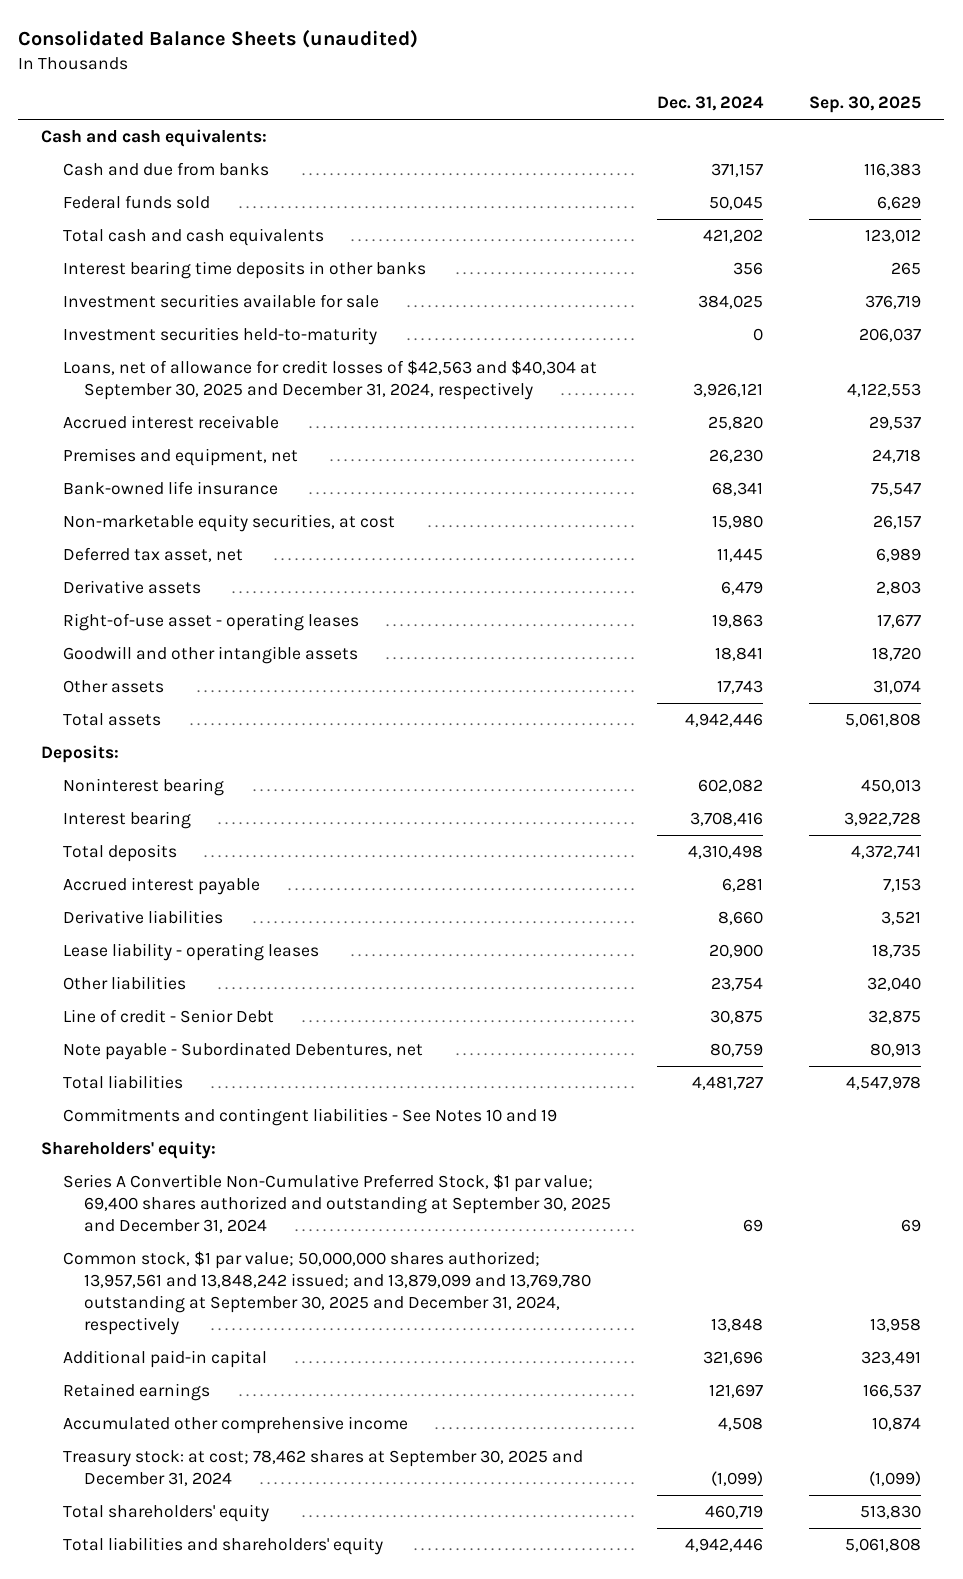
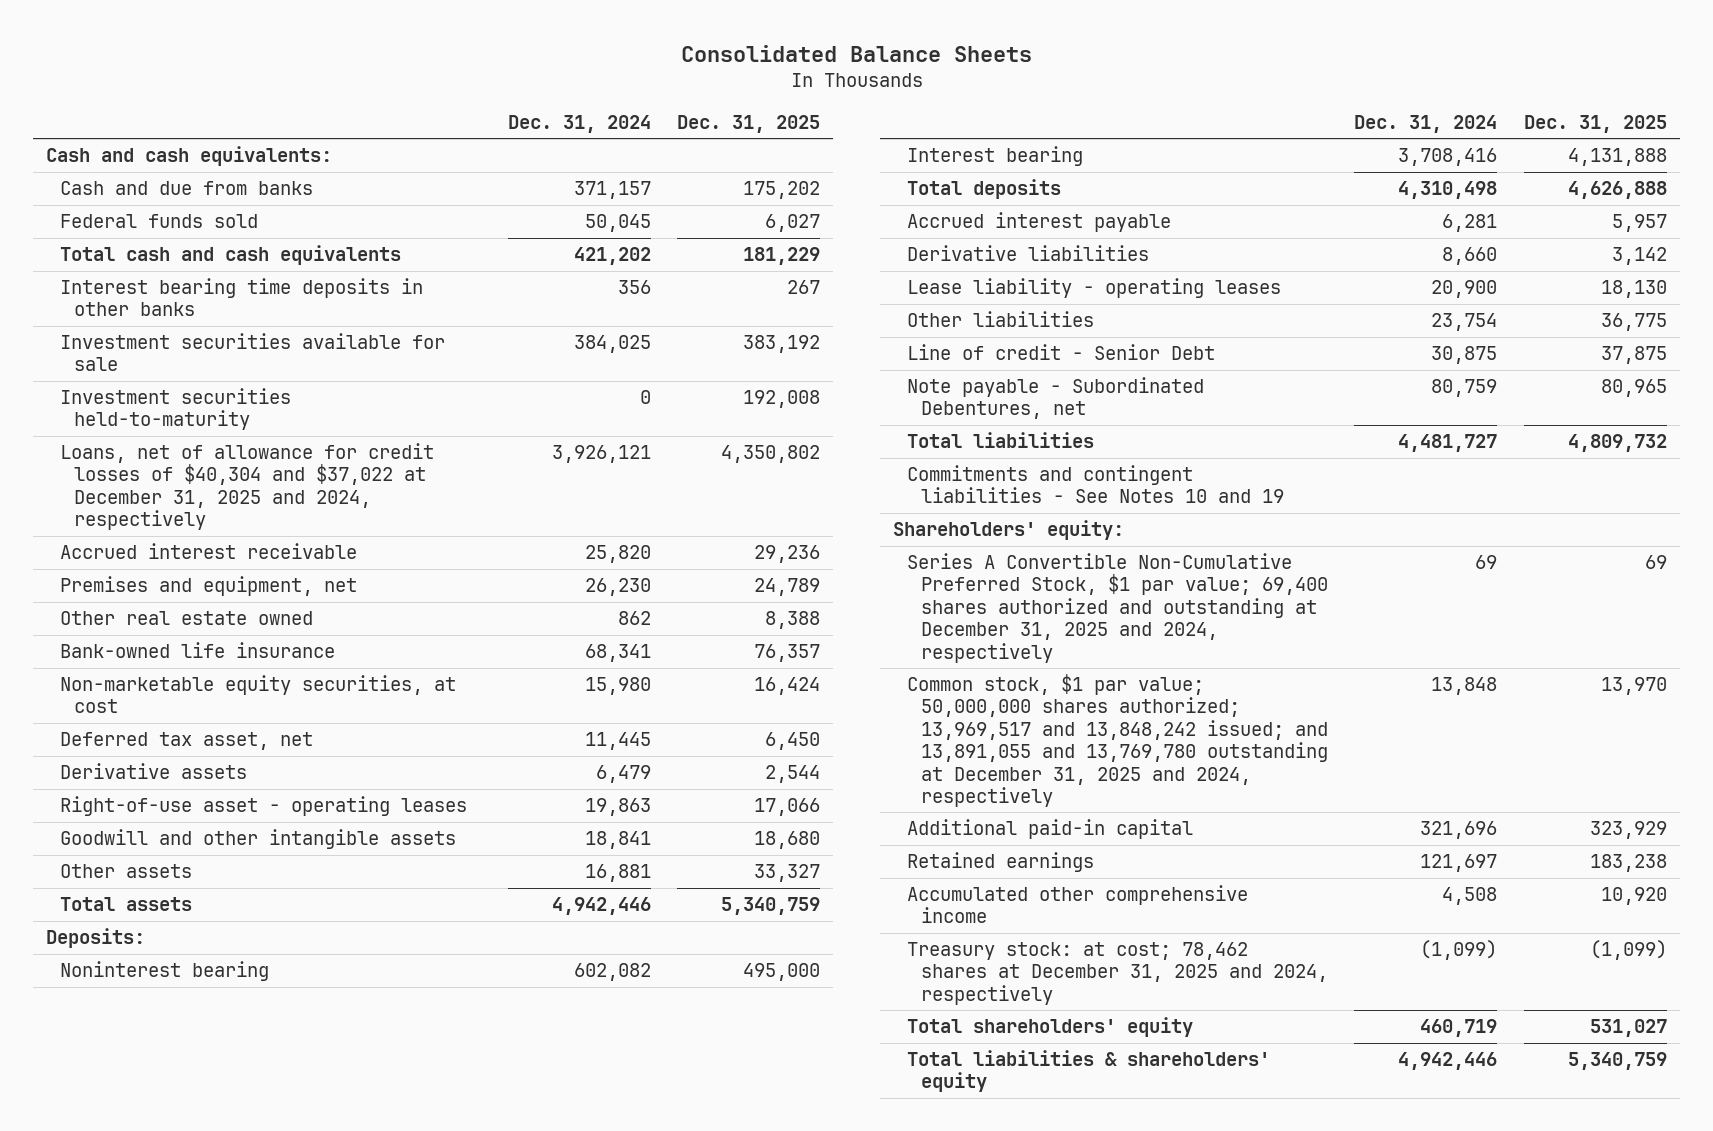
[18,29,419,49] Consolidated Balance Sheets (unaudited) -> [680,45,1032,63] Consolidated Balance Sheets
[809,95,922,113] Sep. 30, 2025 -> none
none -> [677,114,821,133] Dec. 31, 2025
[62,360,597,401] Loans, net of allowance for credit losses of $42,563 and $40,304 at September 30, 2025 and December 31, 2024, respectively -> [60,443,435,531] Loans, net of allowance for credit losses of $40,304 and $37,022 at December 31, 2025 and 2024, respectively
none -> [60,611,314,626] Other real estate owned
[716,680,763,695] 17,743 -> [584,864,651,883] 16,881
[62,1174,611,1234] Series A Convertible Non-Cumulative Preferred Stock, $1 par value; 69,400 shares authorized and outstanding at September 30, 2025 and December 31, 2024 -> [907,553,1328,663] Series A Convertible Non-Cumulative Preferred Stock, $1 par value; 69,400 shares authorized and outstanding at December 31, 2025 and 2024, respectively
[62,1251,591,1336] Common stock, $1 par value; 50,000,000 shares authorized; 13,957,561 and 13,848,242 issued; and 13,879,099 and 13,769,780 outstanding at September 30, 2025 and December 31, 2024, respectively -> [907,674,1328,808] Common stock, $1 par value; 50,000,000 shares authorized; 13,969,517 and 13,848,242 issued; and 13,891,055 and 13,769,780 outstanding at December 31, 2025 and 2024, respectively
[62,1450,583,1487] Treasury stock: at cost; 78,462 shares at September 30, 2025 and December 31, 2024 -> [907,942,1328,1005] Treasury stock: at cost; 78,462 shares at December 31, 2025 and 2024, respectively
[62,1537,383,1556] Total liabilities and shareholders' equity -> [907,1050,1271,1093] Total liabilities & shareholders' equity

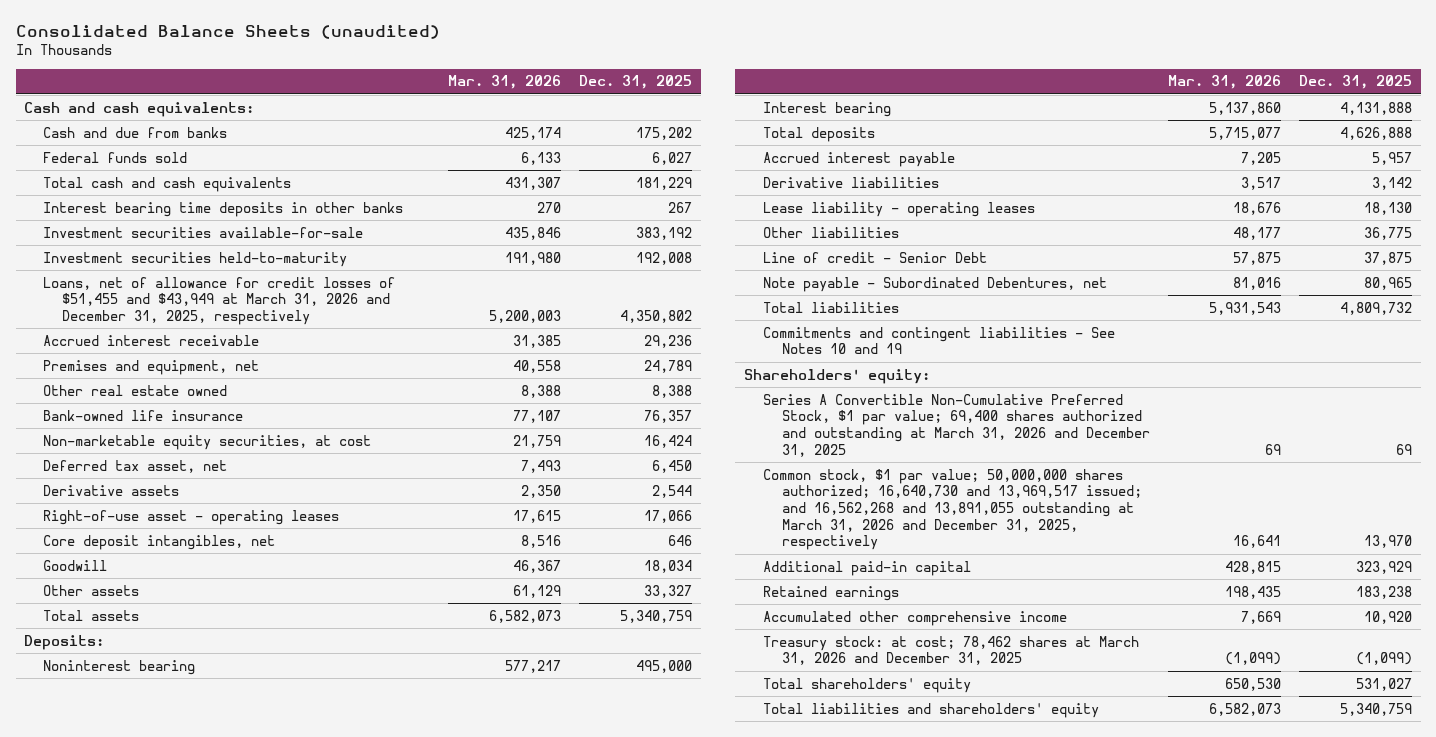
[680,45,1032,63] Consolidated Balance Sheets -> [15,24,440,39] Consolidated Balance Sheets (unaudited)
[507,114,651,133] Dec. 31, 2024 -> none
none -> [448,75,562,90] Mar. 31, 2026
[60,333,446,372] Investment securities available for sale -> [43,226,364,238] Investment securities available-for-sale
[60,443,435,531] Loans, net of allowance for credit losses of $40,304 and $37,022 at December 31, 2025 and 2024, respectively -> [43,276,396,326] Loans, net of allowance for credit losses of $51,455 and $43,949 at March 31, 2026 and December 31, 2025, respectively
[60,829,457,850] Goodwill and other intangible assets -> none
none -> [43,534,276,550] Core deposit intangibles, net
none -> [43,559,108,571] Goodwill
[907,553,1328,663] Series A Convertible Non-Cumulative Preferred Stock, $1 par value; 69,400 shares authorized and outstanding at December 31, 2025 and 2024, respectively -> [763,393,1150,457] Series A Convertible Non-Cumulative Preferred Stock, $1 par value; 69,400 shares authorized and outstanding at March 31, 2026 and December 31, 2025
[907,674,1328,808] Common stock, $1 par value; 50,000,000 shares authorized; 13,969,517 and 13,848,242 issued; and 13,891,055 and 13,769,780 outstanding at December 31, 2025 and 2024, respectively -> [763,468,1142,551] Common stock, $1 par value; 50,000,000 shares authorized; 16,640,730 and 13,969,517 issued; and 16,562,268 and 13,891,055 outstanding at March 31, 2026 and December 31, 2025, respectively
[907,942,1328,1005] Treasury stock: at cost; 78,462 shares at December 31, 2025 and 2024, respectively -> [763,635,1140,666] Treasury stock: at cost; 78,462 shares at March 31, 2026 and December 31, 2025
[907,1050,1271,1093] Total liabilities & shareholders' equity -> [763,702,1100,718] Total liabilities and shareholders' equity

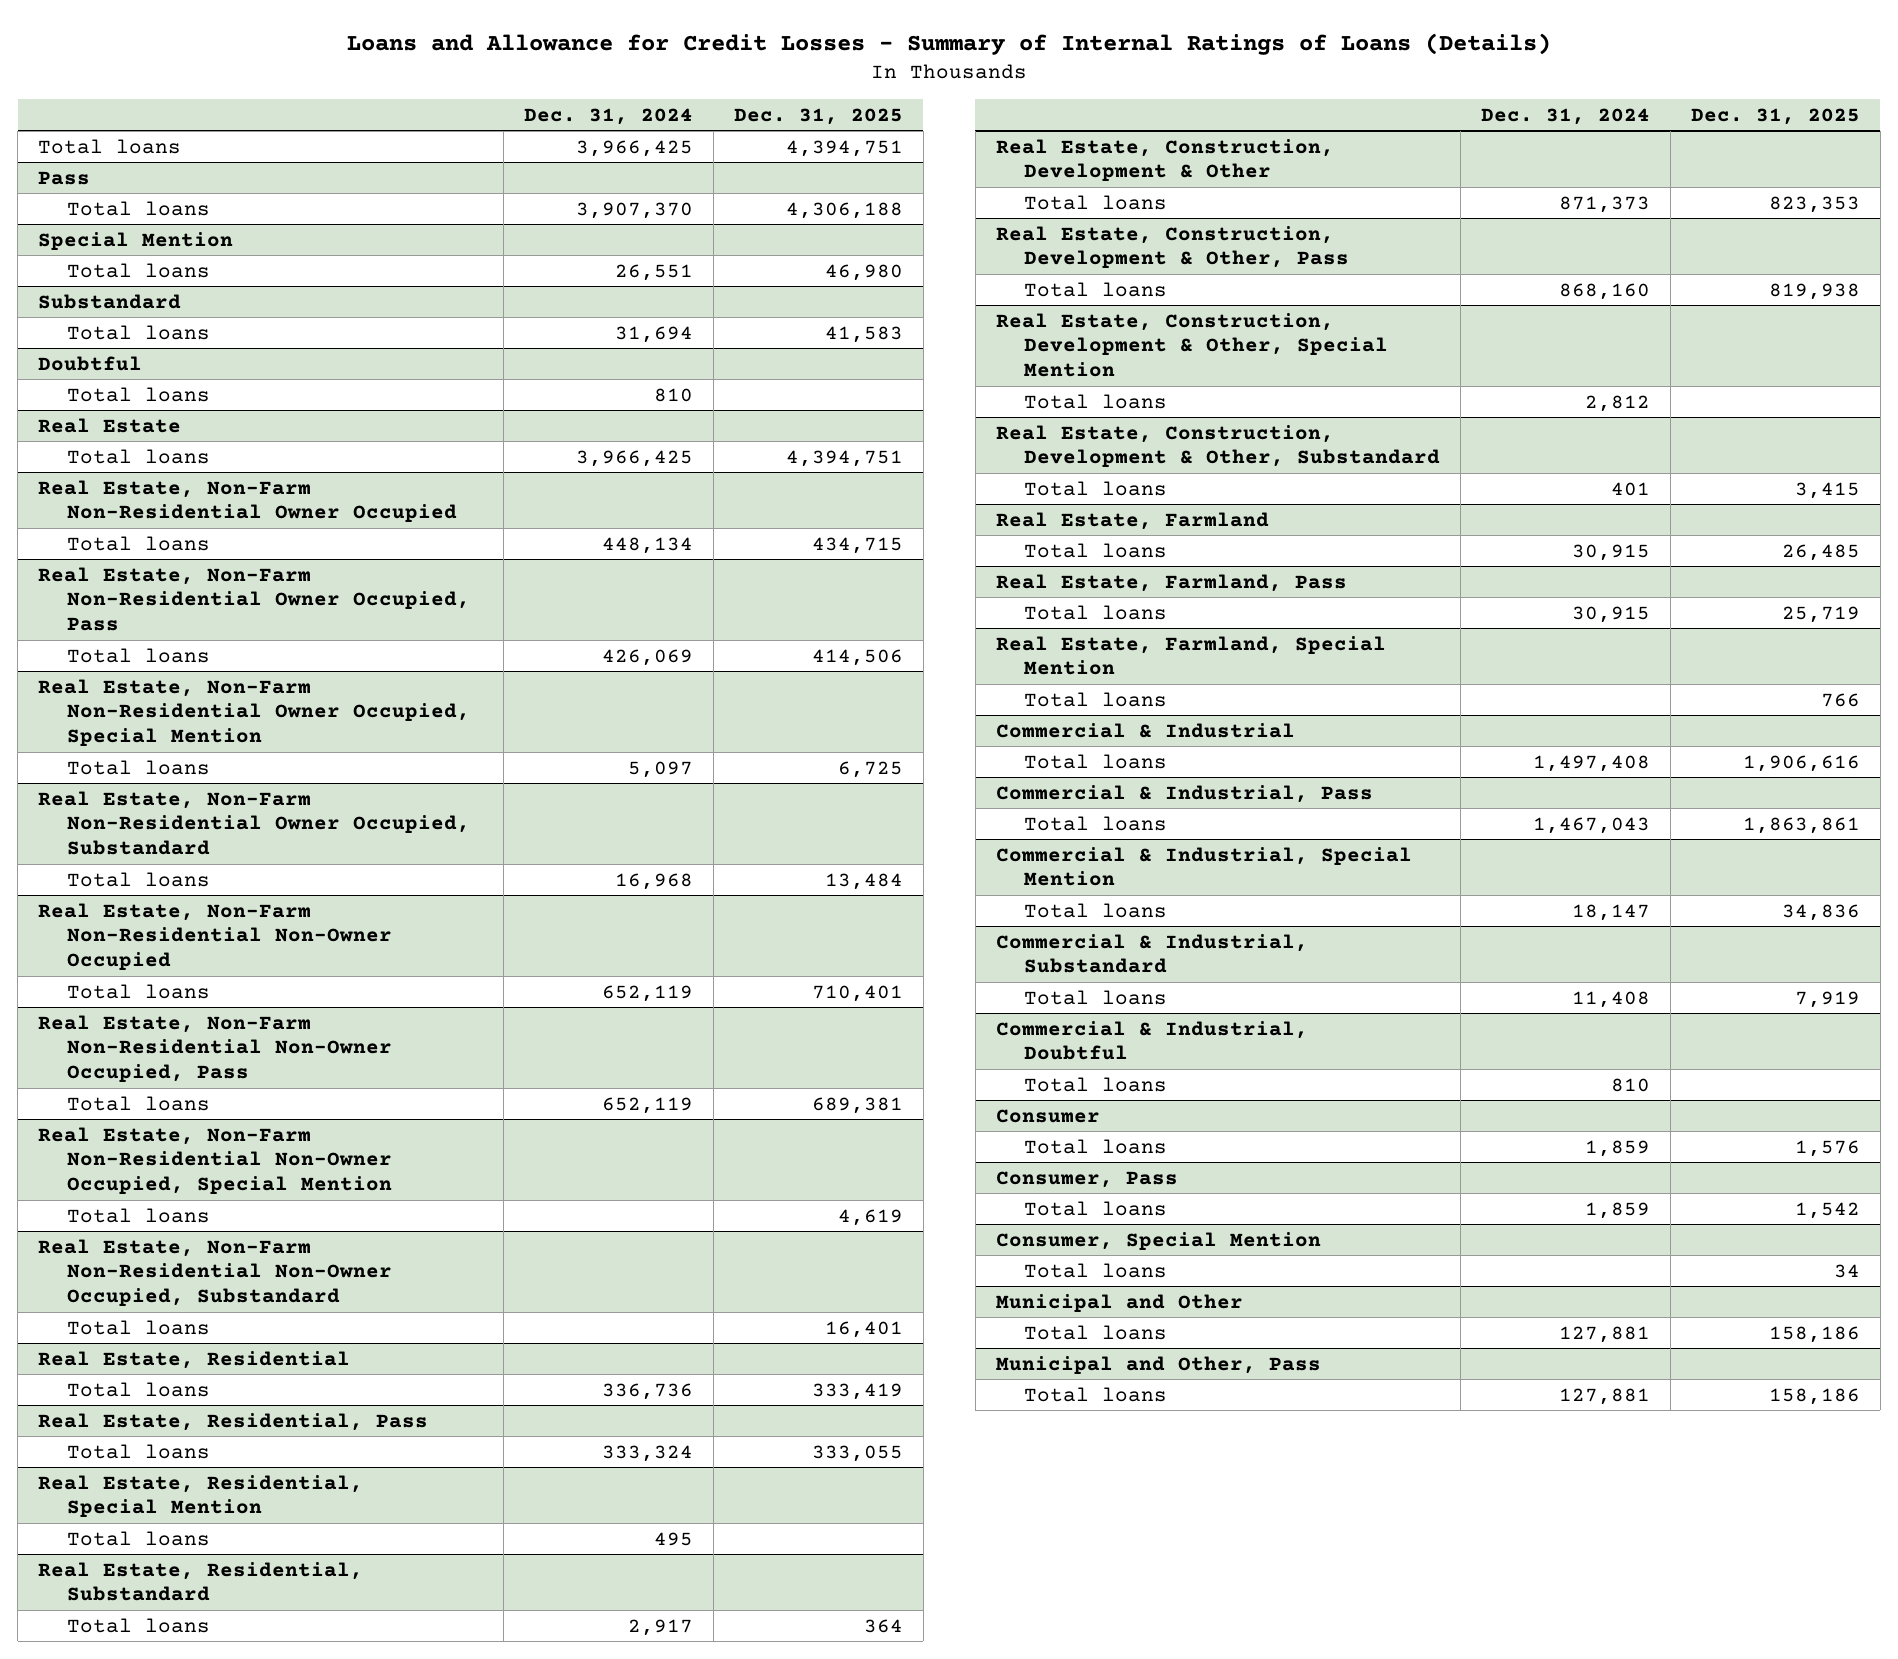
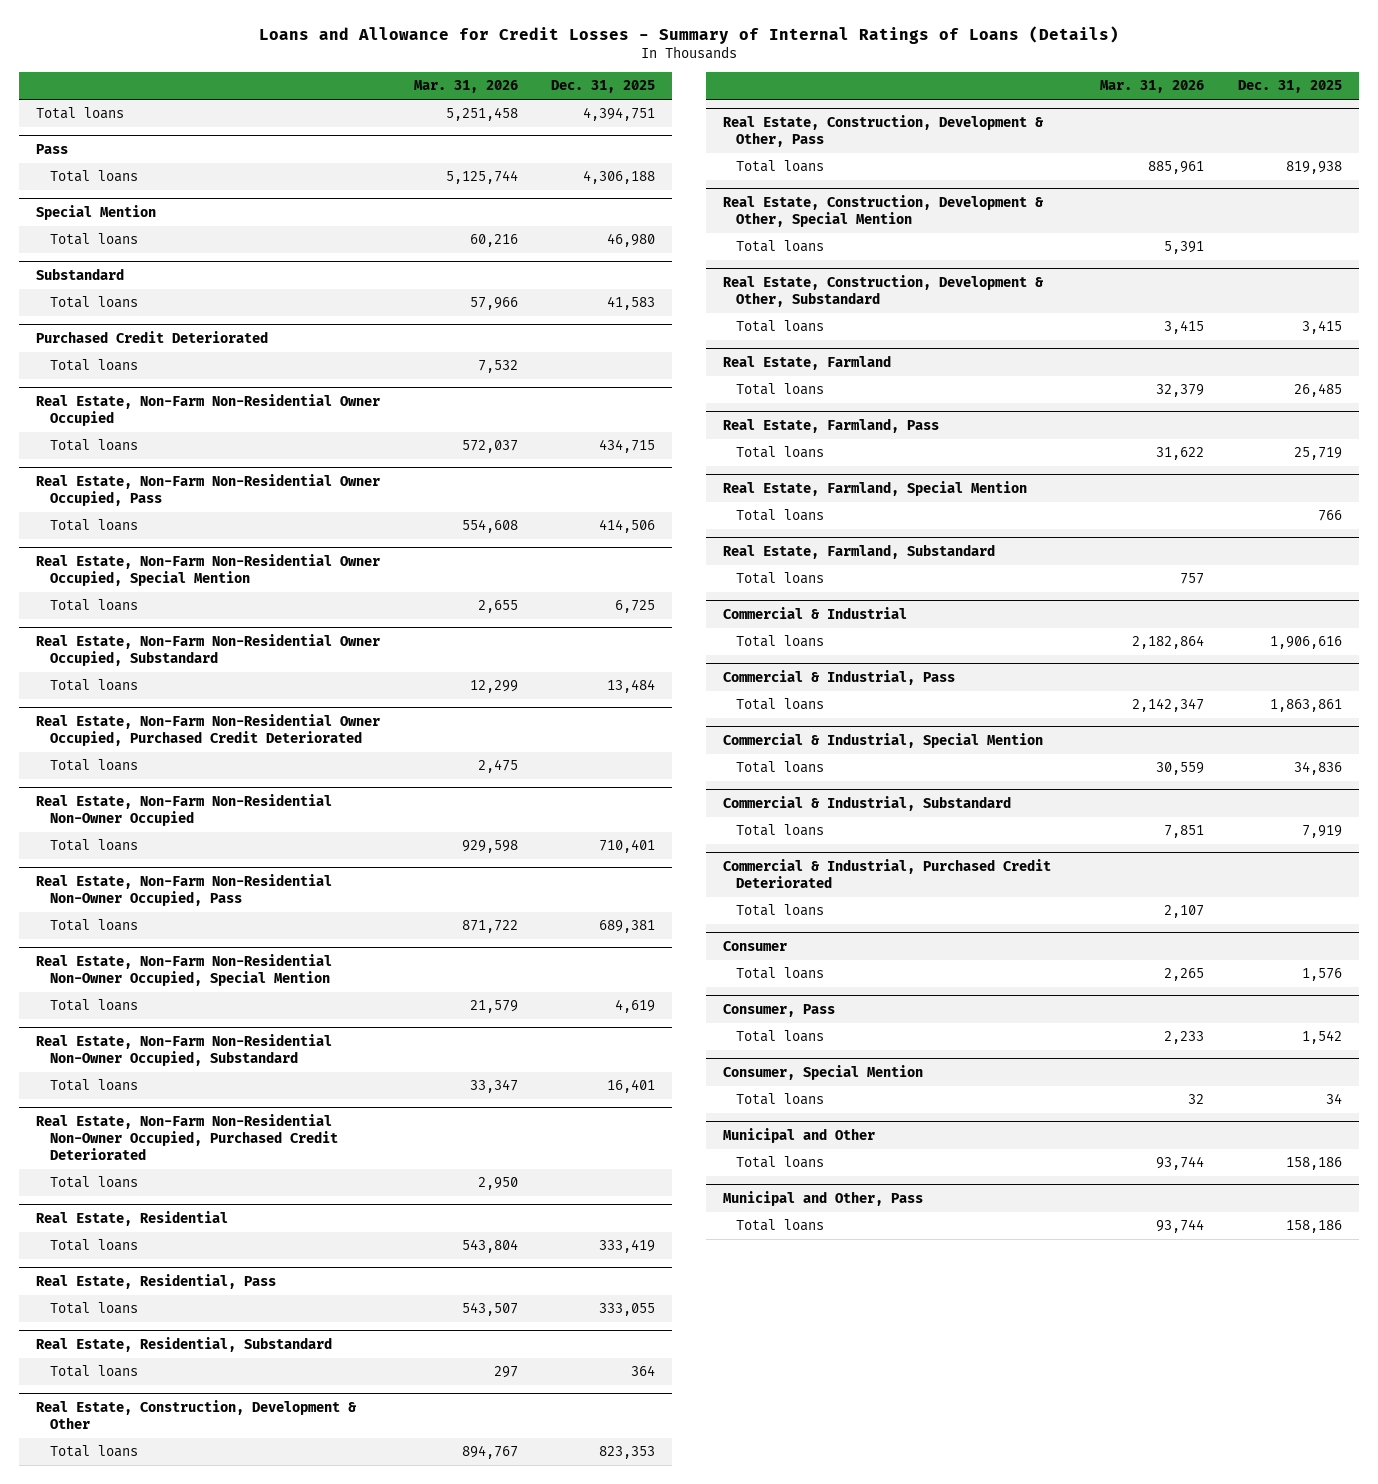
[523,107,693,125] Dec. 31, 2024 -> none
none -> [413,79,518,93] Mar. 31, 2026
[38,355,143,371] Doubtful -> none
none -> [36,330,269,343] Purchased Credit Deteriorated
[38,417,182,433] Real Estate -> none
[67,448,211,464] Total loans -> none
none -> [36,713,381,746] Real Estate, Non-Farm Non-Residential Owner Occupied, Purchased Credit Deteriorated
none -> [49,759,138,772] Total loans
none -> [36,1113,338,1160] Real Estate, Non-Farm Non-Residential Non-Owner Occupied, Purchased Credit Deteriorated
none -> [49,1176,138,1189] Total loans
[38,1474,364,1518] Real Estate, Residential, Special Mention -> none
[67,1530,211,1546] Total loans -> none
none -> [722,543,995,559] Real Estate, Farmland, Substandard
none -> [735,572,824,585] Total loans
[995,1020,1308,1061] Commercial & Industrial, Doubtful -> none
none -> [722,858,1051,888] Commercial & Industrial, Purchased Credit Deteriorated

